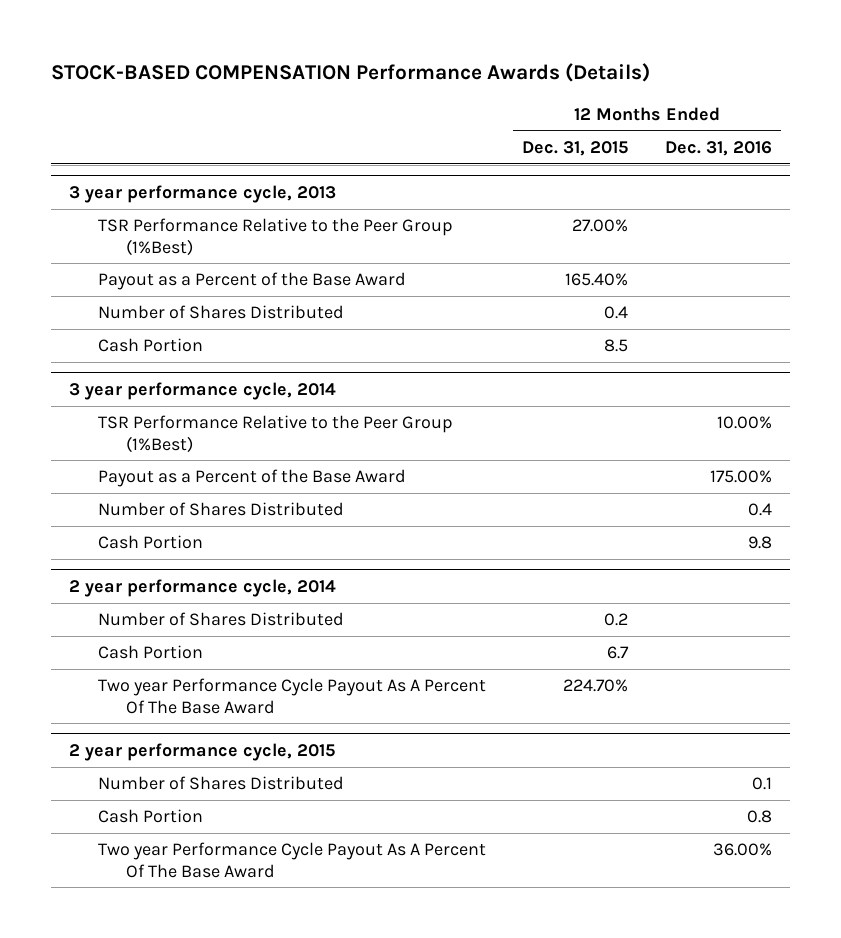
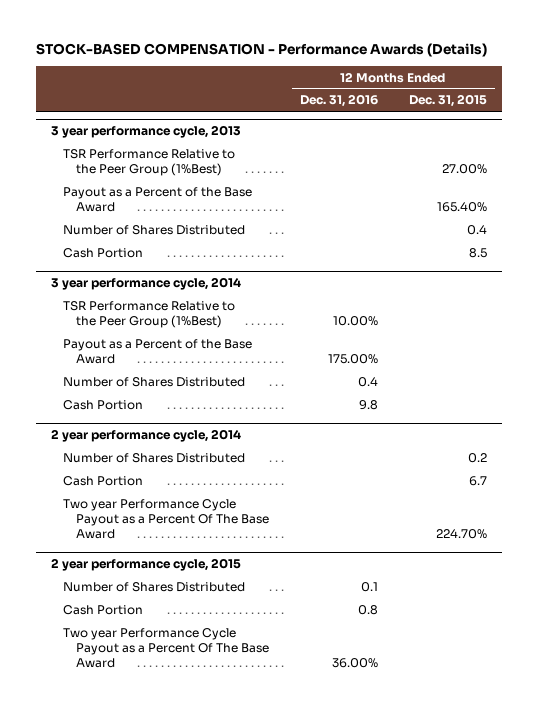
[51,63,651,83] STOCK-BASED COMPENSATION Performance Awards (Details) -> [35,42,487,57] STOCK-BASED COMPENSATION - Performance Awards (Details)
[97,678,486,714] Two year Performance Cycle Payout As A Percent Of The Base Award -> [63,498,269,539] Two year Performance Cycle Payout as a Percent Of The Base Award
[97,842,486,878] Two year Performance Cycle Payout As A Percent Of The Base Award -> [63,627,269,668] Two year Performance Cycle Payout as a Percent Of The Base Award

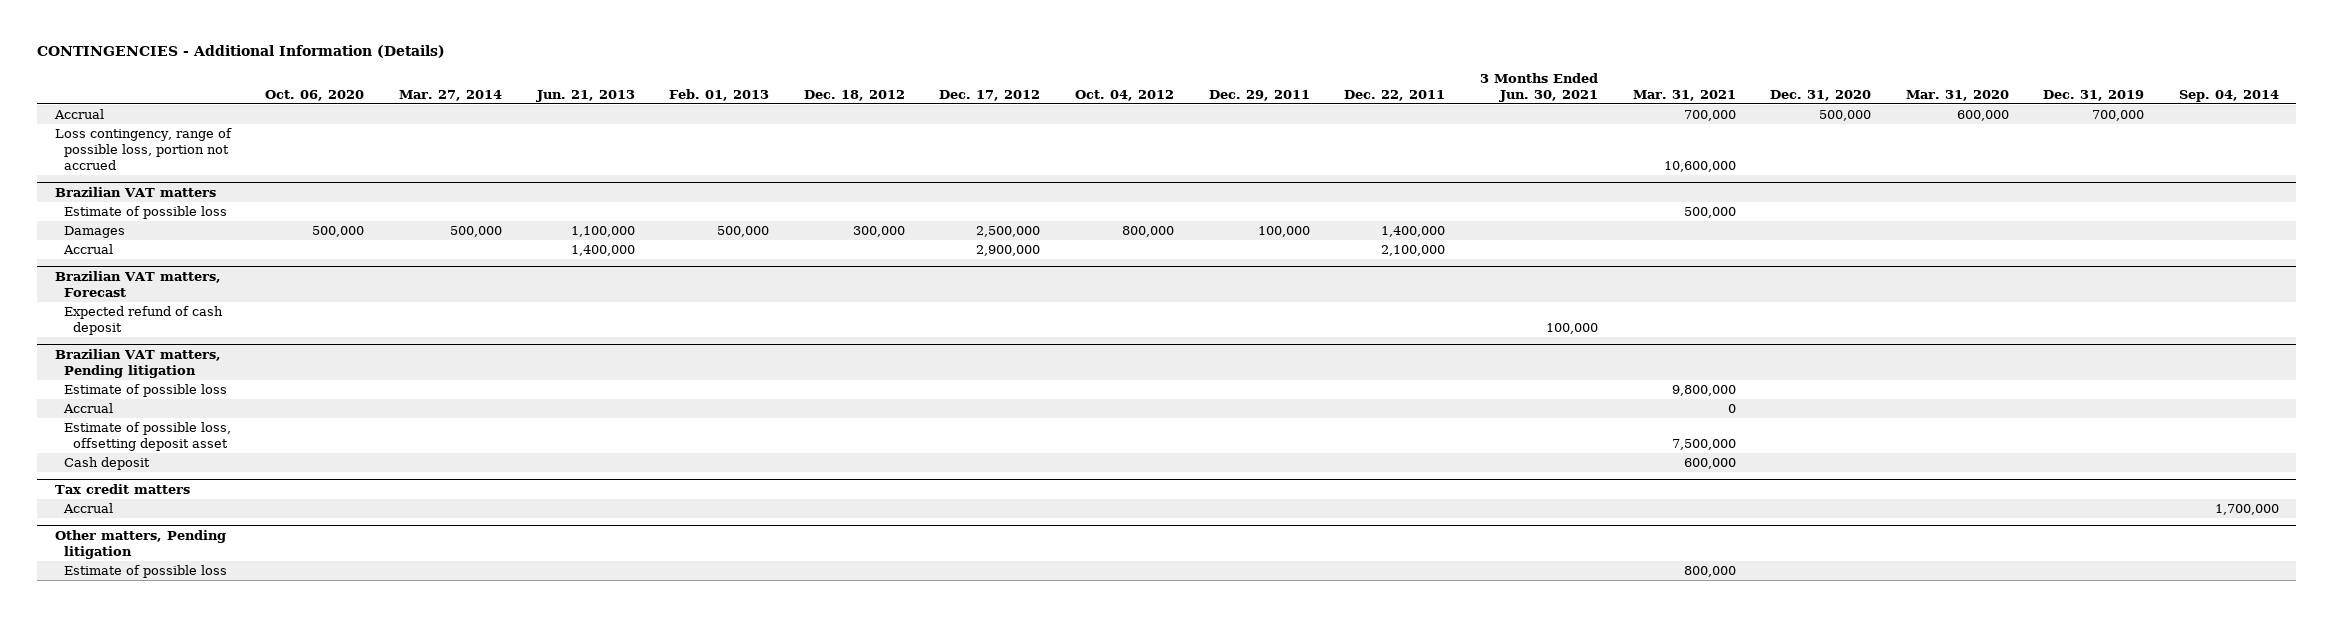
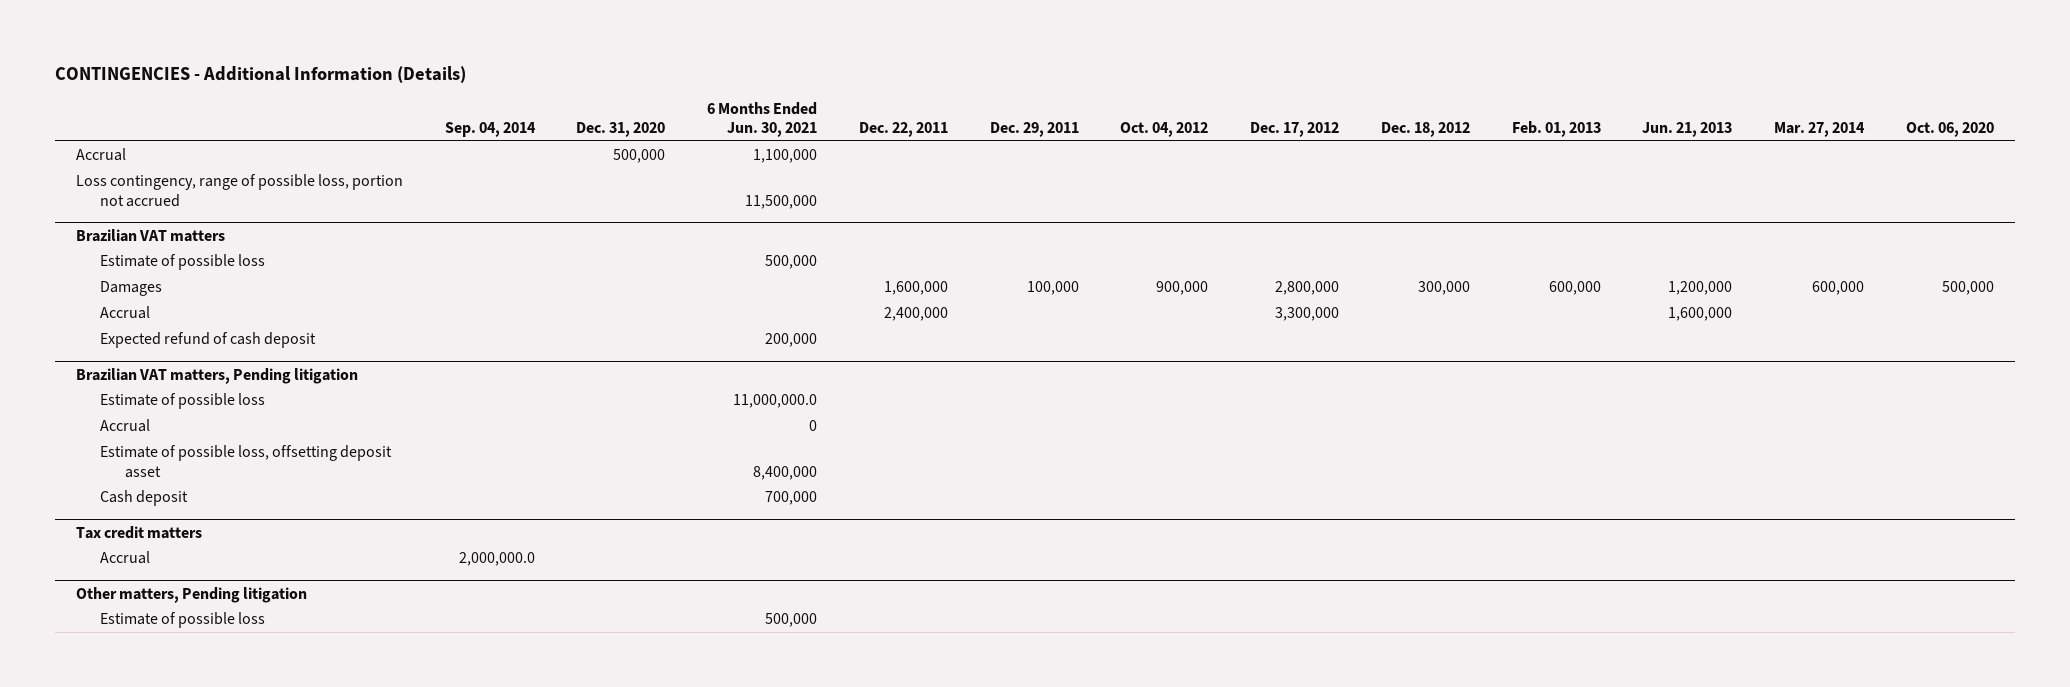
[1479,72,1598,102] 3 Months Ended Jun. 30, 2021 -> none
[1632,89,1736,101] Mar. 31, 2021 -> none
[1905,89,2009,101] Mar. 31, 2020 -> none
[2043,89,2145,101] Dec. 31, 2019 -> none
none -> [707,101,818,138] 6 Months Ended Jun. 30, 2021
[54,270,221,297] Brazilian VAT matters, Forecast -> none
[63,305,223,335] Expected refund of cash deposit -> none
[450,225,503,237] 500,000 -> [1812,281,1865,296] 600,000
[570,225,635,237] 1,100,000 -> [1668,281,1733,296] 1,200,000
[717,225,770,237] 500,000 -> [1548,281,1601,296] 600,000
[976,225,1041,237] 2,500,000 -> [1275,281,1340,296] 2,800,000
[1122,225,1175,237] 800,000 -> [1156,281,1209,296] 900,000
[1381,225,1446,237] 1,400,000 -> [883,281,948,296] 1,600,000
[570,244,635,256] 1,400,000 -> [1668,307,1733,322] 1,600,000
[976,244,1041,256] 2,900,000 -> [1275,307,1340,322] 3,300,000
[1381,244,1446,256] 2,100,000 -> [883,307,948,322] 2,400,000
none -> [100,332,317,349] Expected refund of cash deposit
[2214,503,2279,515] 1,700,000 -> [458,552,535,567] 2,000,000.0

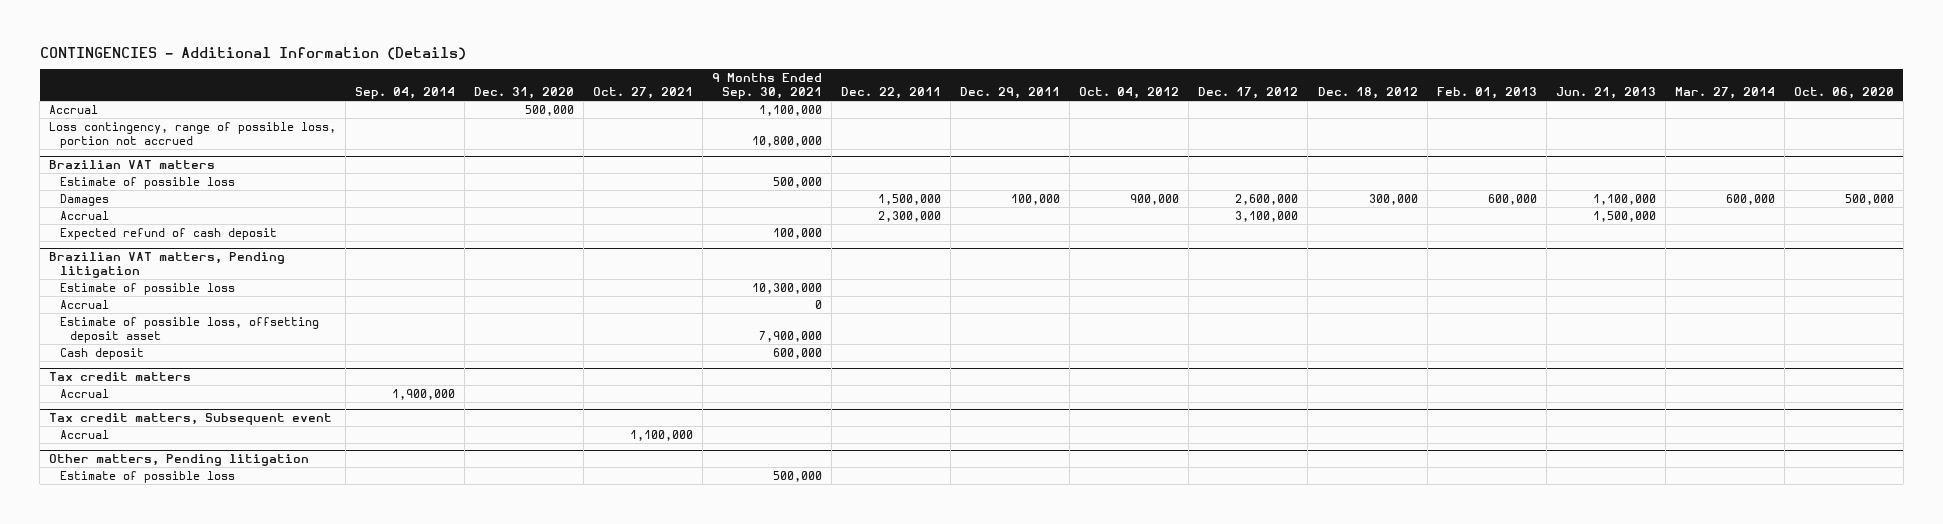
[707,101,818,138] 6 Months Ended Jun. 30, 2021 -> none
none -> [593,87,694,100] Oct. 27, 2021
none -> [712,73,823,100] 9 Months Ended Sep. 30, 2021
[883,281,948,296] 1,600,000 -> [878,194,942,206] 1,500,000
[1275,281,1340,296] 2,800,000 -> [1235,194,1299,206] 2,600,000
[1668,281,1733,296] 1,200,000 -> [1592,194,1656,206] 1,100,000
[883,307,948,322] 2,400,000 -> [878,211,942,223] 2,300,000
[1275,307,1340,322] 3,300,000 -> [1235,211,1299,223] 3,100,000
[1668,307,1733,322] 1,600,000 -> [1592,211,1656,223] 1,500,000
[458,552,535,567] 2,000,000.0 -> [392,389,456,401] 1,900,000
none -> [49,413,333,426] Tax credit matters, Subsequent event
none -> [59,430,109,440] Accrual

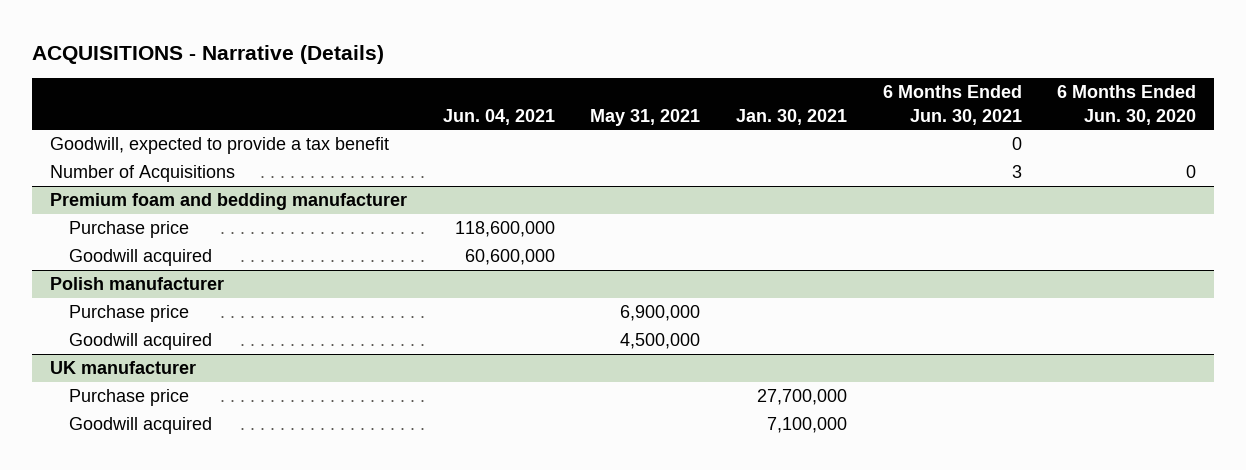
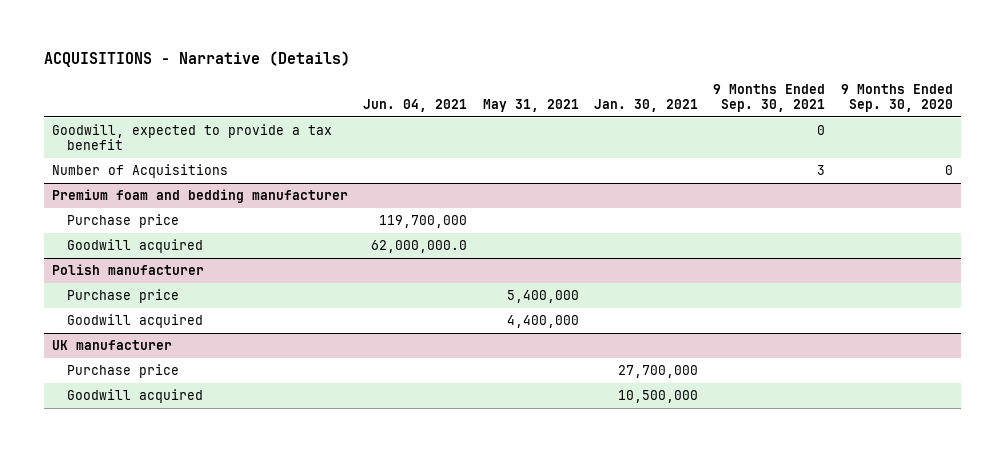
[882,85,1022,125] 6 Months Ended Jun. 30, 2021 -> none
[1057,85,1197,125] 6 Months Ended Jun. 30, 2020 -> none
none -> [713,83,826,112] 9 Months Ended Sep. 30, 2021
none -> [840,83,953,112] 9 Months Ended Sep. 30, 2020
[454,221,555,238] 118,600,000 -> [379,215,468,229] 119,700,000
[464,249,555,266] 60,600,000 -> [371,240,468,254] 62,000,000.0
[620,305,701,322] 6,900,000 -> [506,290,579,304] 5,400,000
[620,333,701,350] 4,500,000 -> [506,315,579,329] 4,400,000
[766,417,847,434] 7,100,000 -> [618,390,699,404] 10,500,000

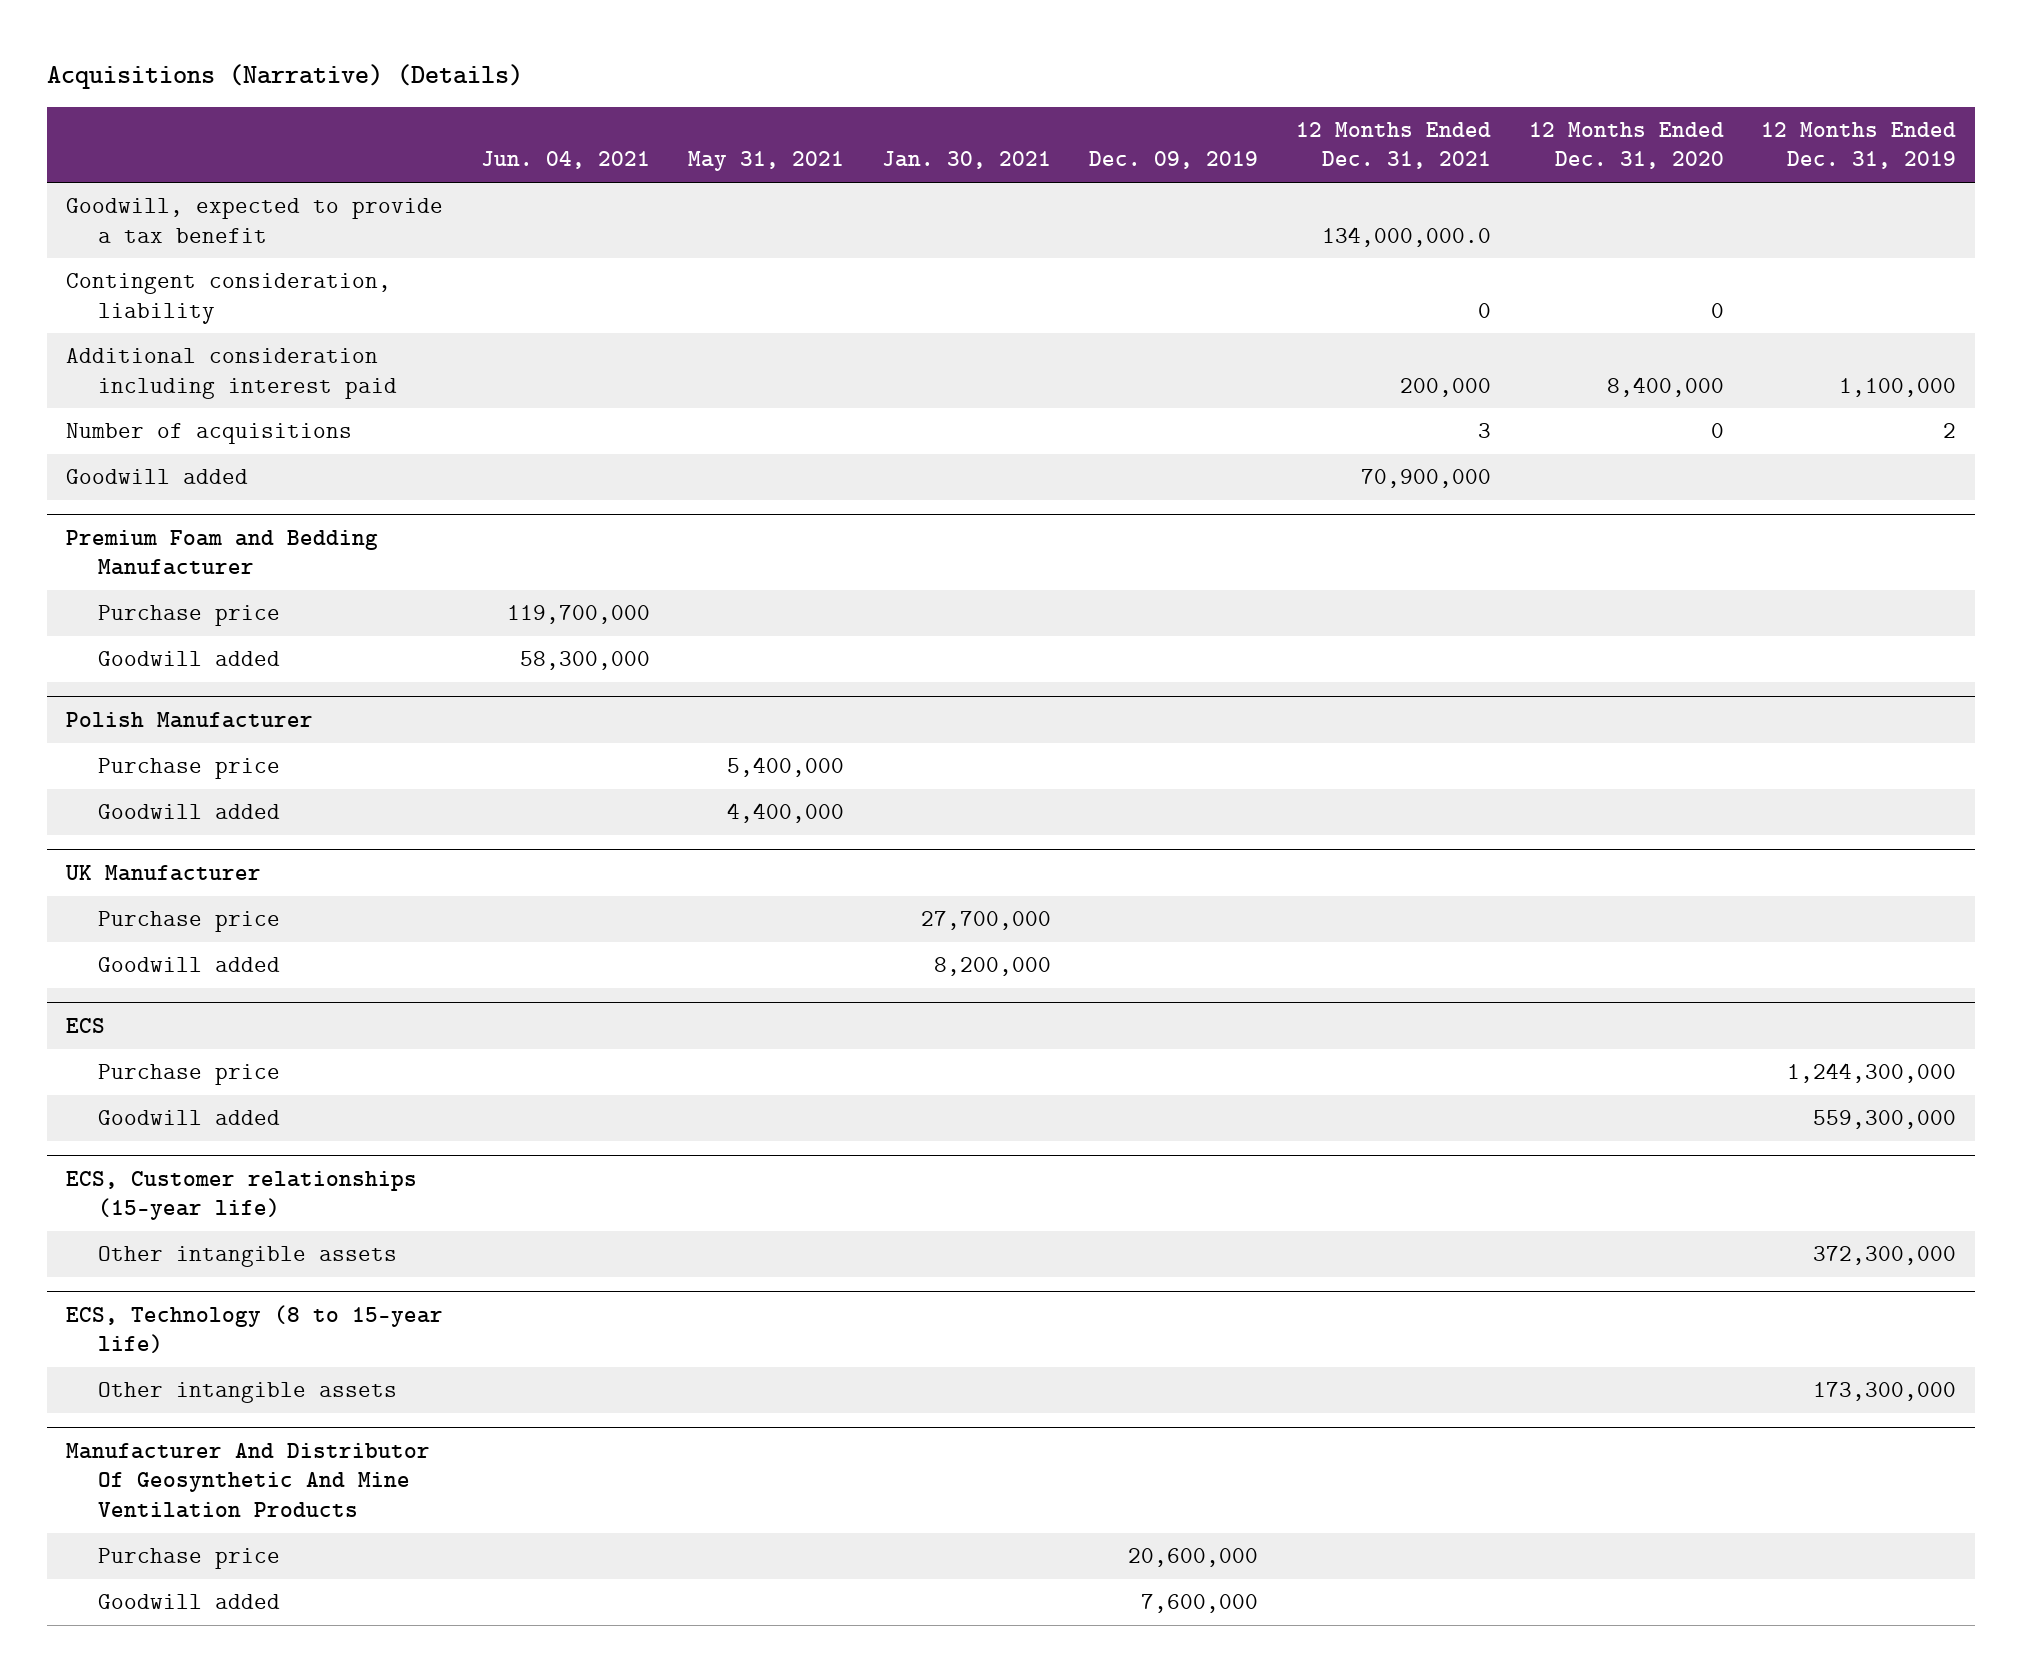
[44,50,351,67] ACQUISITIONS - Narrative (Details) -> [47,64,524,90] Acquisitions (Narrative) (Details)
[713,83,826,112] 9 Months Ended Sep. 30, 2021 -> none
[840,83,953,112] 9 Months Ended Sep. 30, 2020 -> none
none -> [1088,151,1258,170] Dec. 09, 2019
none -> [1295,121,1491,170] 12 Months Ended Dec. 31, 2021
none -> [1528,121,1724,170] 12 Months Ended Dec. 31, 2020
none -> [1761,121,1957,170] 12 Months Ended Dec. 31, 2019
none -> [66,272,392,324] Contingent consideration, liability
none -> [66,347,397,399] Additional consideration including interest paid
[51,164,228,179] Number of Acquisitions -> [66,422,353,444] Number of acquisitions
none -> [66,468,249,484] Goodwill added
[51,189,348,204] Premium foam and bedding manufacturer -> [66,529,379,576] Premium Foam and Bedding Manufacturer
[67,239,204,254] Goodwill acquired -> [97,650,280,666] Goodwill added
[371,240,468,254] 62,000,000.0 -> [520,650,651,670] 58,300,000
[51,264,204,276] Polish manufacturer -> [66,711,314,728] Polish Manufacturer
[67,314,204,329] Goodwill acquired -> [97,803,280,819] Goodwill added
[51,340,172,351] UK manufacturer -> [65,864,262,881] UK Manufacturer
[67,389,204,404] Goodwill acquired -> [97,956,280,972] Goodwill added
[618,390,699,404] 10,500,000 -> [933,956,1051,976] 8,200,000
none -> [66,1017,106,1033] ECS
none -> [97,1063,280,1085] Purchase price
none -> [97,1109,280,1125] Goodwill added
none -> [66,1170,418,1221] ECS, Customer relationships (15-year life)
none -> [97,1245,397,1267] Other intangible assets
none -> [66,1304,444,1354] ECS, Technology (8 to 15-year life)
none -> [97,1381,397,1403] Other intangible assets
none -> [66,1442,431,1519] Manufacturer And Distributor Of Geosynthetic And Mine Ventilation Products
none -> [97,1547,280,1569] Purchase price
none -> [97,1593,280,1609] Goodwill added

